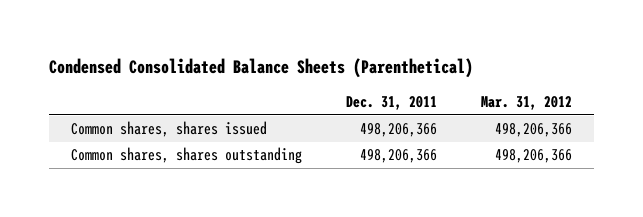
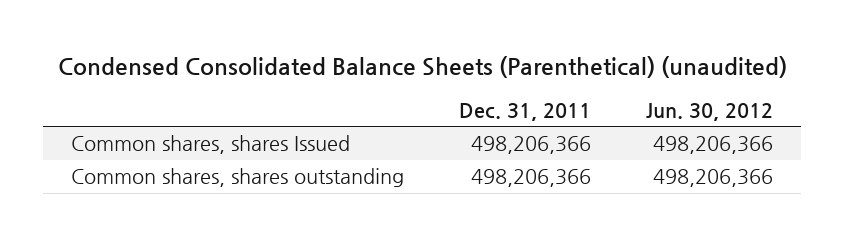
[49,58,474,79] Condensed Consolidated Balance Sheets (Parenthetical) -> [58,55,788,78] Condensed Consolidated Balance Sheets (Parenthetical) (unaudited)
[480,96,572,111] Mar. 31, 2012 -> none
none -> [646,102,774,121] Jun. 30, 2012
[71,121,268,138] Common shares, shares issued -> [71,135,351,155] Common shares, shares Issued

